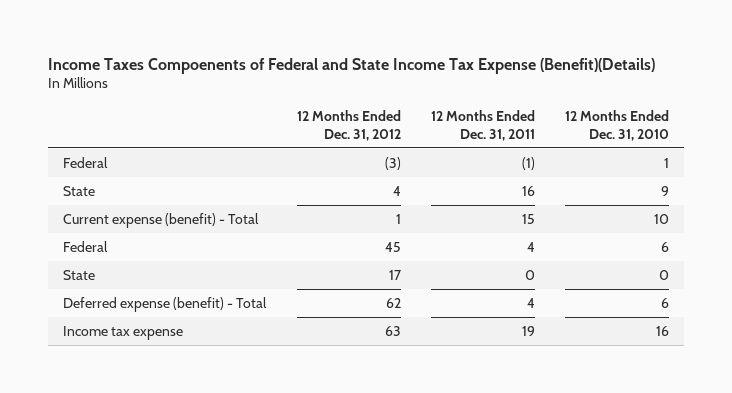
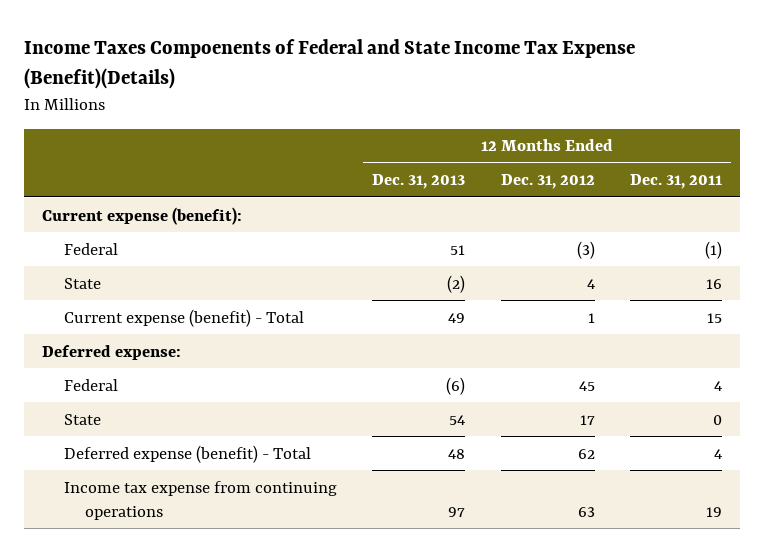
[565,110,670,141] 12 Months Ended Dec. 31, 2010 -> none
none -> [372,174,466,190] Dec. 31, 2013
none -> [42,206,243,225] Current expense (benefit):
none -> [42,344,182,360] Deferred expense:
[63,325,184,340] Income tax expense -> [63,480,337,520] Income tax expense from continuing operations

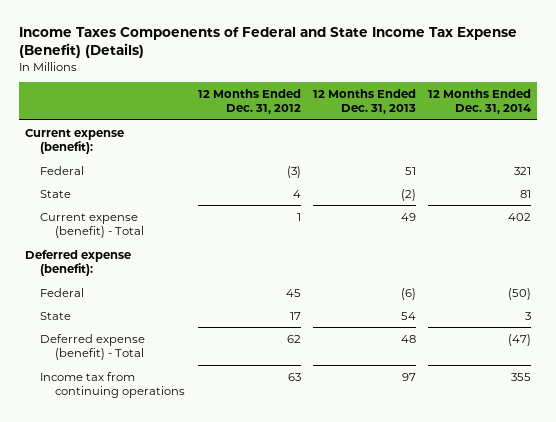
[24,39,636,89] Income Taxes Compoenents of Federal and State Income Tax Expense (Benefit)(Details) -> [18,26,517,58] Income Taxes Compoenents of Federal and State Income Tax Expense (Benefit) (Details)
[630,174,723,190] Dec. 31, 2011 -> none
none -> [428,88,532,115] 12 Months Ended Dec. 31, 2014
[42,344,182,360] Deferred expense: -> [25,249,132,277] Deferred expense (benefit):
[63,480,337,520] Income tax expense from continuing operations -> [40,371,186,399] Income tax from continuing operations

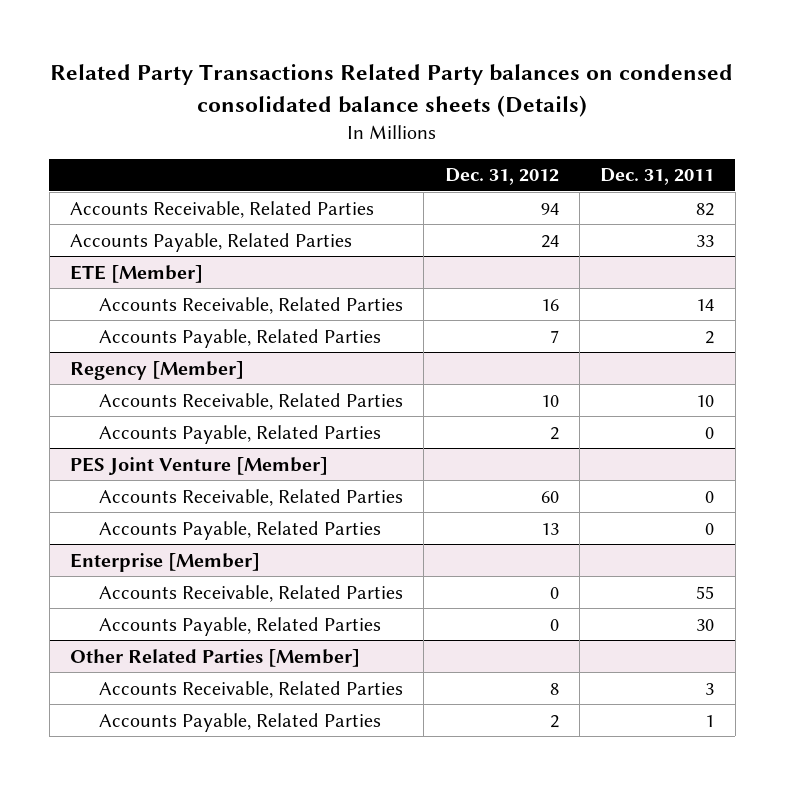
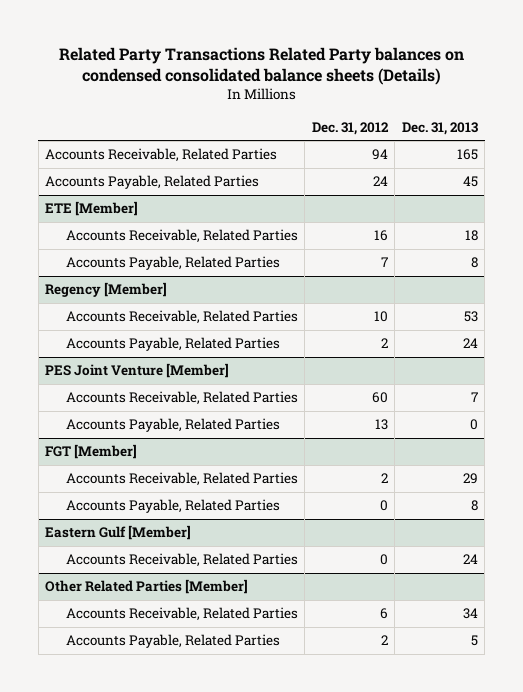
[600,168,715,186] Dec. 31, 2011 -> none
none -> [401,121,478,135] Dec. 31, 2013
[70,552,261,572] Enterprise [Member] -> none
none -> [45,444,138,460] FGT [Member]
[549,586,559,599] 0 -> [380,473,388,484] 2
none -> [45,525,192,541] Eastern Gulf [Member]
none -> [66,553,299,568] Accounts Receivable, Related Parties
[549,682,559,695] 8 -> [379,608,388,620] 6

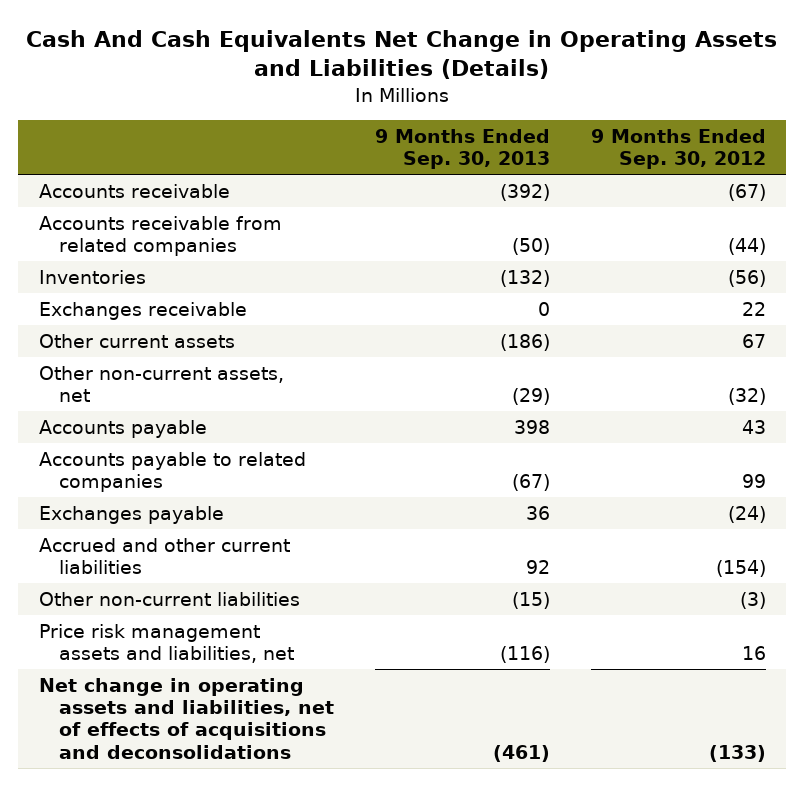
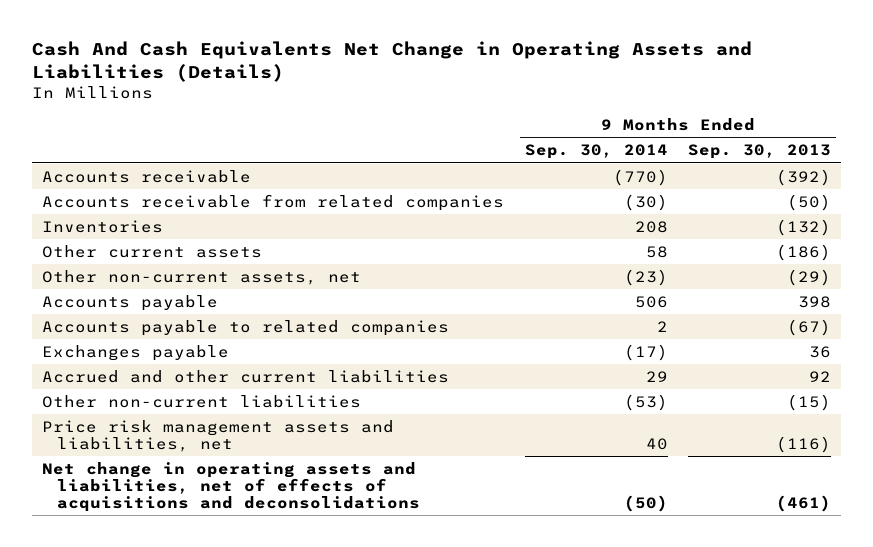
[590,129,766,170] 9 Months Ended Sep. 30, 2012 -> none
none -> [524,144,668,160] Sep. 30, 2014
[38,301,247,320] Exchanges receivable -> none

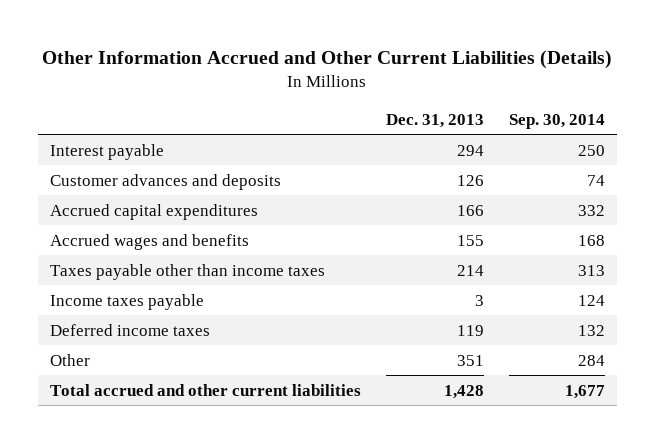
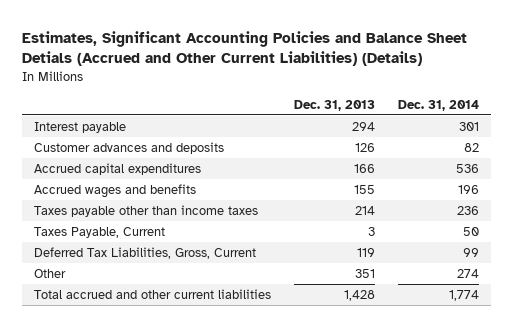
[42,49,613,69] Other Information Accrued and Other Current Liabilities (Details) -> [22,30,468,67] Estimates, Significant Accounting Policies and Balance Sheet Detials (Accrued and Other Current Liabilities) (Details)
[508,113,605,129] Sep. 30, 2014 -> none
none -> [398,99,480,111] Dec. 31, 2014
[49,293,204,310] Income taxes payable -> [33,226,165,238] Taxes Payable, Current
[49,323,210,336] Deferred income taxes -> [33,246,256,259] Deferred Tax Liabilities, Gross, Current

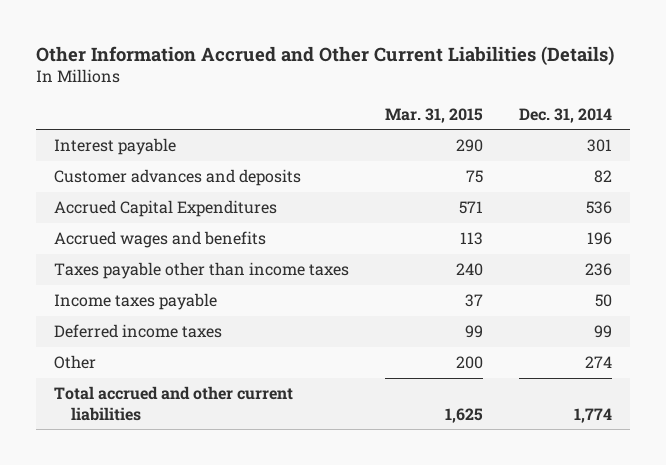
[22,30,468,67] Estimates, Significant Accounting Policies and Balance Sheet Detials (Accrued and Other Current Liabilities) (Details) -> [35,45,614,66] Other Information Accrued and Other Current Liabilities (Details)
[293,99,375,111] Dec. 31, 2013 -> none
none -> [384,107,483,123] Mar. 31, 2015
[33,162,201,175] Accrued capital expenditures -> [53,200,277,218] Accrued Capital Expenditures
[33,246,256,259] Deferred Tax Liabilities, Gross, Current -> none
[33,226,165,238] Taxes Payable, Current -> [53,293,217,311] Income taxes payable
none -> [53,324,222,339] Deferred income taxes

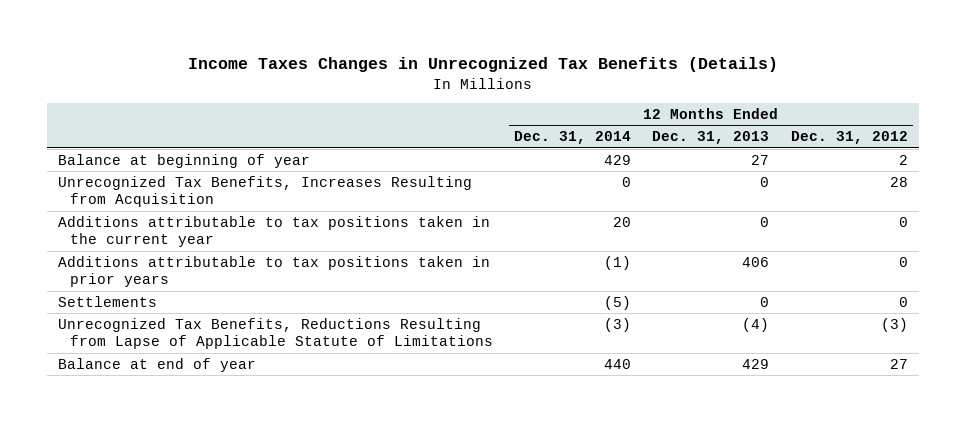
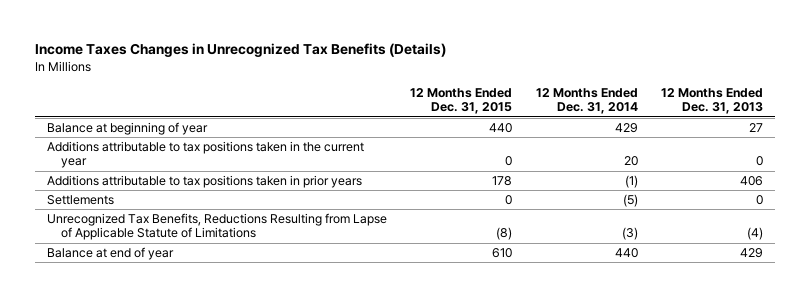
[790,131,908,145] Dec. 31, 2012 -> none
none -> [410,88,513,115] 12 Months Ended Dec. 31, 2015
[57,175,472,208] Unrecognized Tax Benefits, Increases Resulting from Acquisition -> none

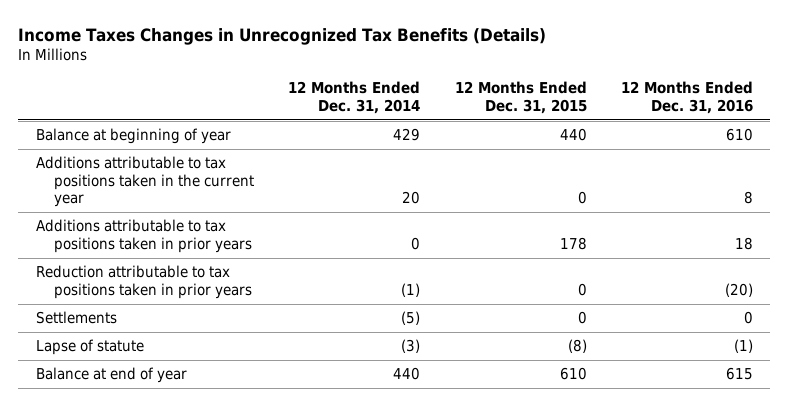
[661,88,764,115] 12 Months Ended Dec. 31, 2013 -> none
none -> [621,81,754,114] 12 Months Ended Dec. 31, 2016
[624,175,638,189] (1) -> [411,236,421,250] 0
none -> [35,265,252,299] Reduction attributable to tax positions taken in prior years
[46,213,387,241] Unrecognized Tax Benefits, Reductions Resulting from Lapse of Applicable Statute of Limitations -> [35,339,144,356] Lapse of statute

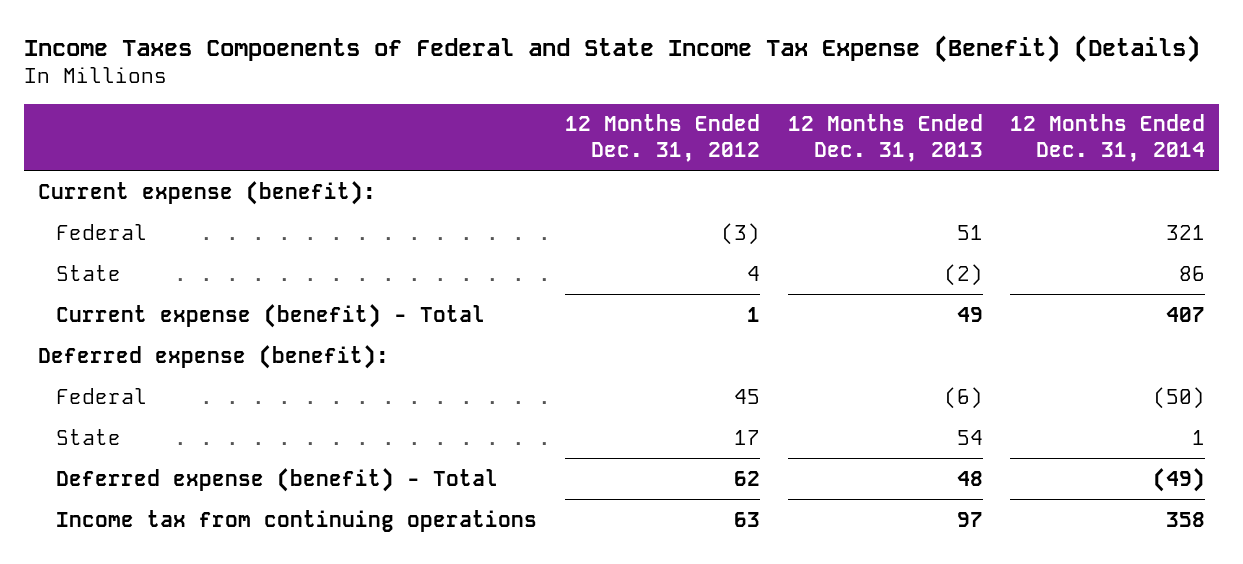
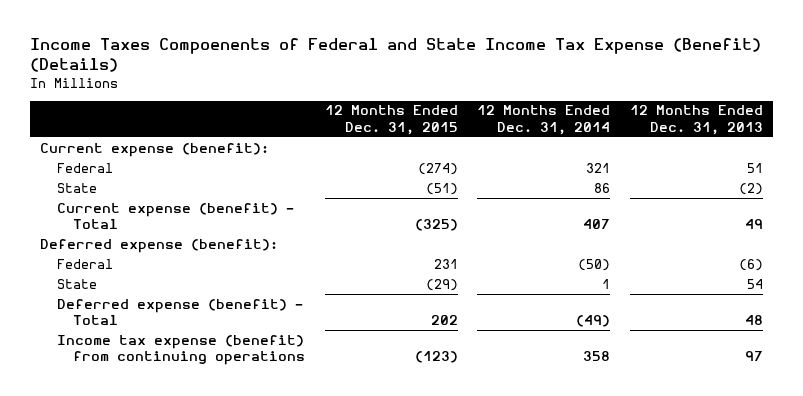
[565,114,761,162] 12 Months Ended Dec. 31, 2012 -> none
none -> [324,105,458,135] 12 Months Ended Dec. 31, 2015
[56,509,538,532] Income tax from continuing operations -> [56,334,305,366] Income tax expense (benefit) from continuing operations

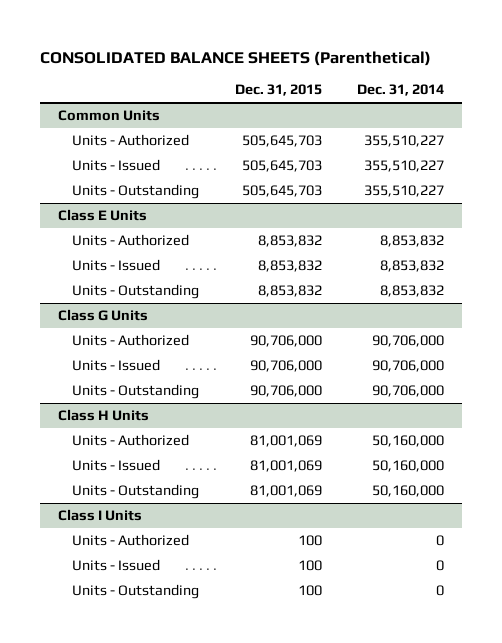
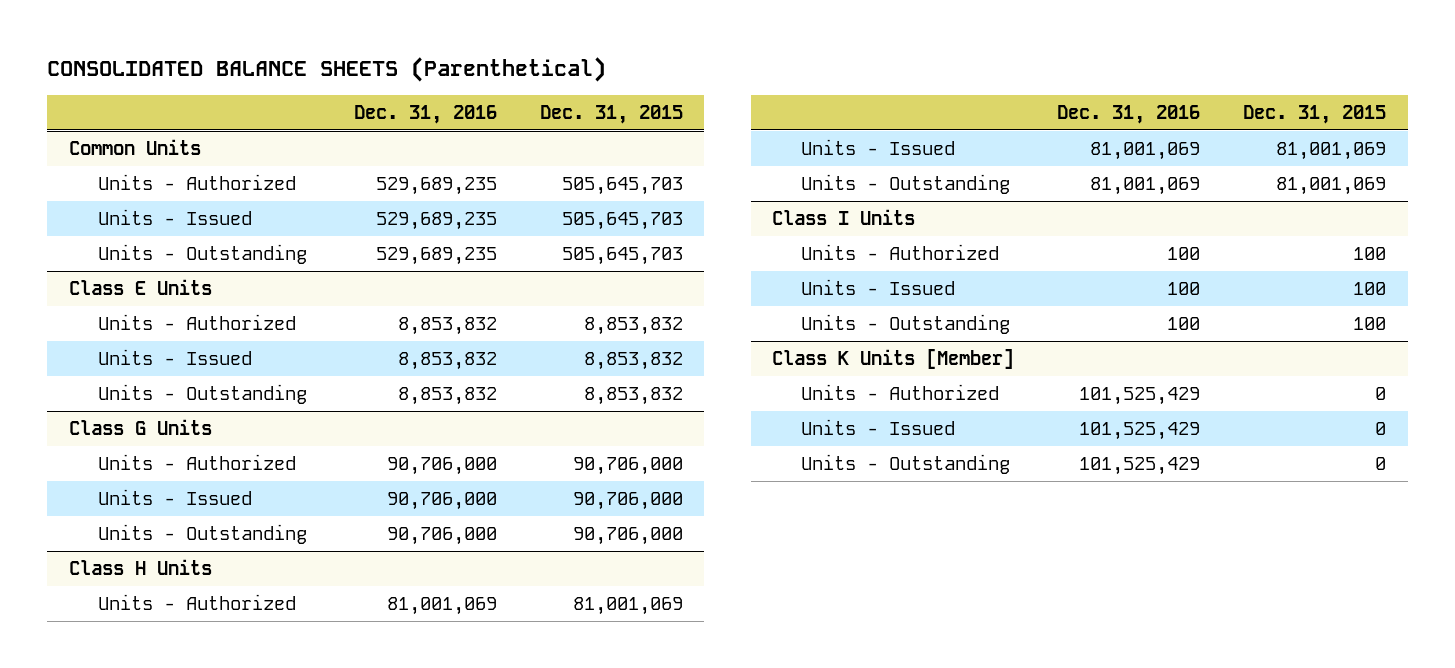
[357,84,445,97] Dec. 31, 2014 -> none
none -> [353,104,497,124] Dec. 31, 2016
none -> [772,348,1015,369] Class K Units [Member]
none -> [801,383,1000,400] Units - Authorized
none -> [801,418,956,435] Units - Issued
none -> [801,453,1011,474] Units - Outstanding

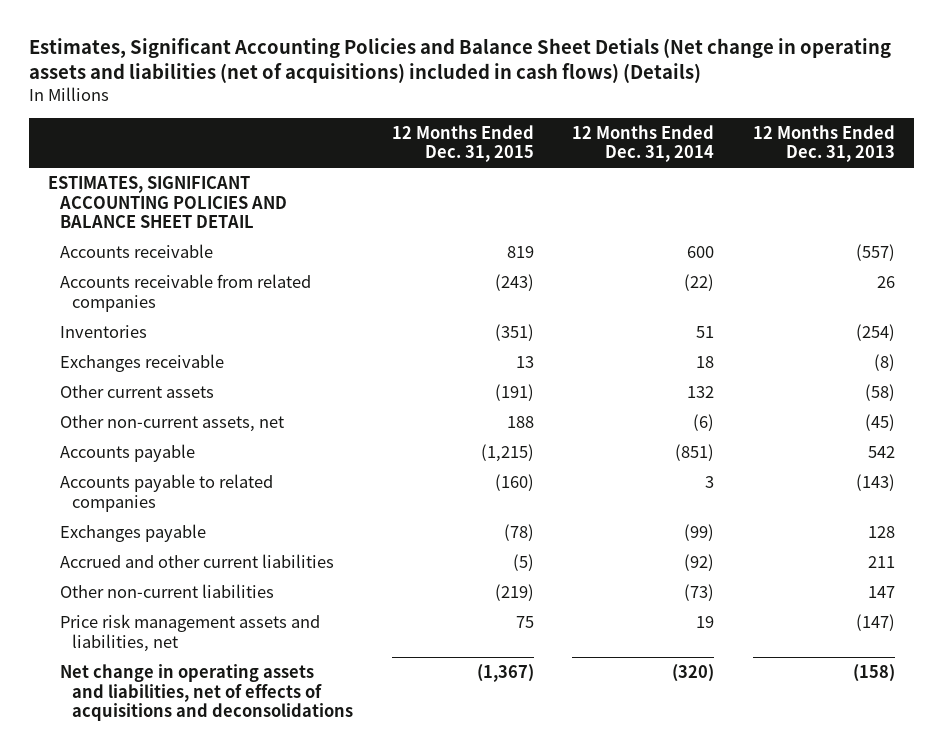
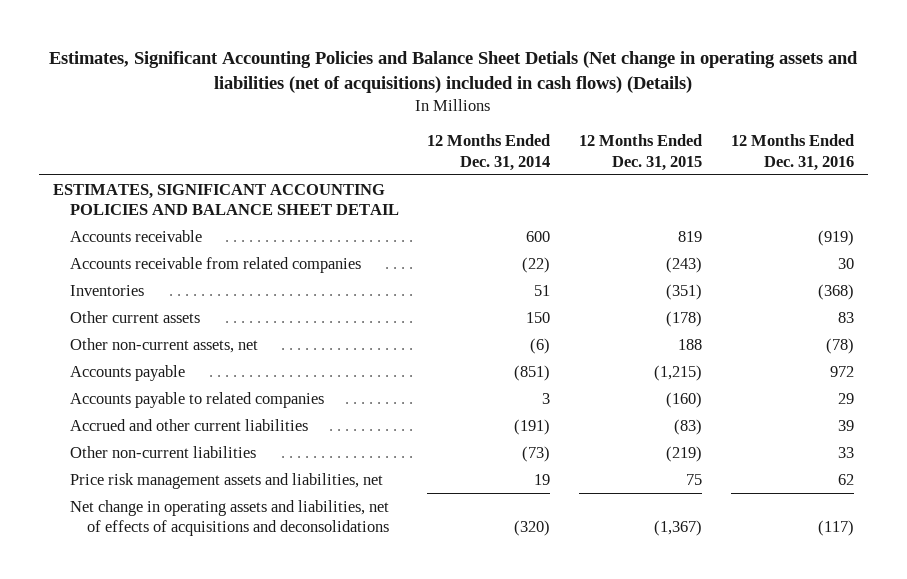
[753,124,896,163] 12 Months Ended Dec. 31, 2013 -> none
none -> [730,134,854,171] 12 Months Ended Dec. 31, 2016
[59,354,224,373] Exchanges receivable -> none
[494,384,534,402] (191) -> [666,310,703,327] (178)
[687,386,715,399] 132 -> [526,311,551,323] 150
[59,524,206,543] Exchanges payable -> none
[512,554,534,572] (5) -> [674,418,703,435] (83)
[684,554,715,572] (92) -> [514,418,551,435] (191)

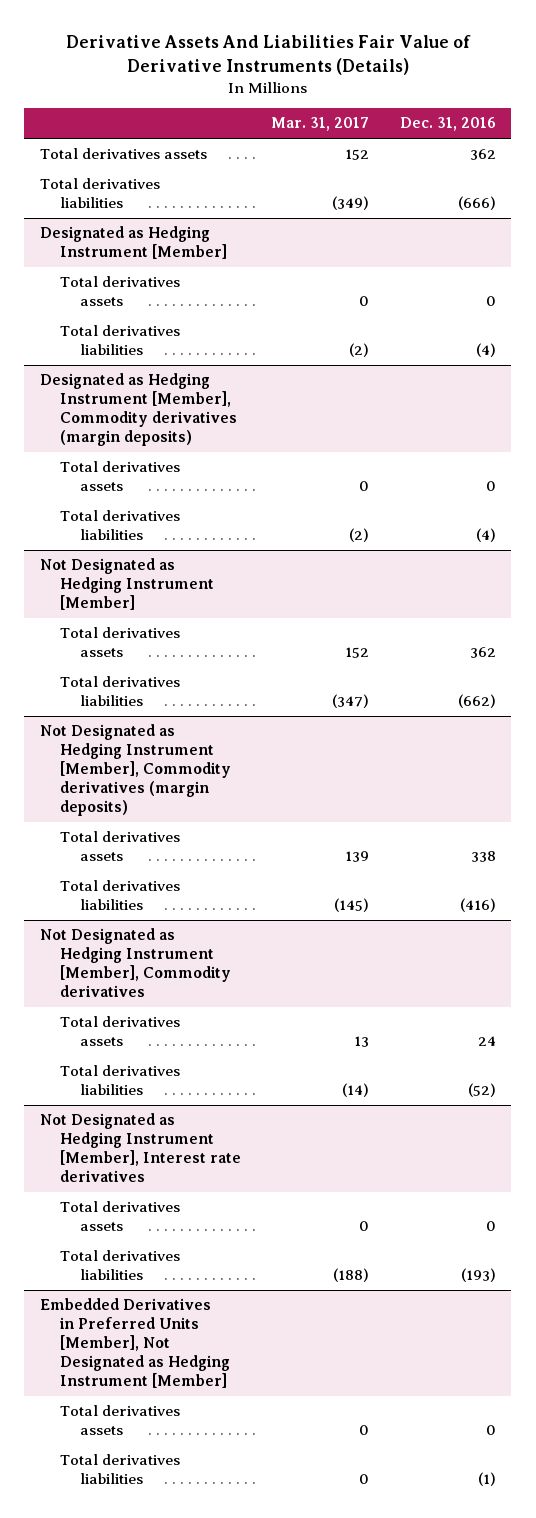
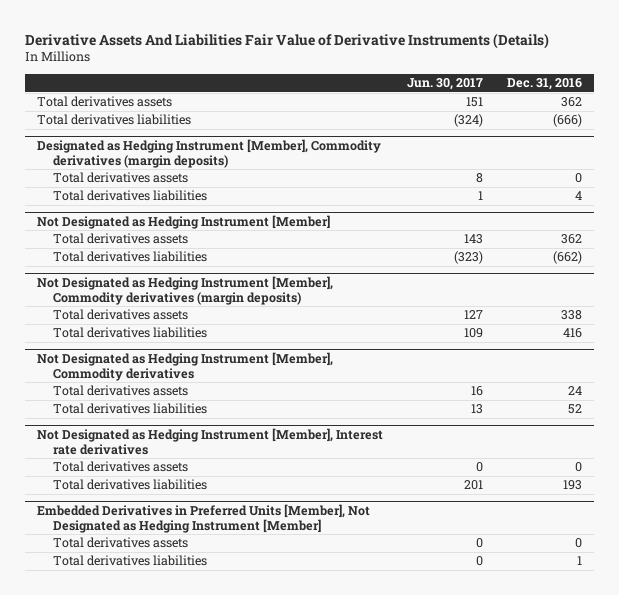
[271,117,370,132] Mar. 31, 2017 -> none
none -> [407,78,484,91] Jun. 30, 2017
[39,226,227,260] Designated as Hedging Instrument [Member] -> none
[59,276,180,307] Total derivatives assets -> none
[59,325,180,356] Total derivatives liabilities -> none
[476,528,497,543] (4) -> [574,191,582,201] 4
[460,898,497,913] (416) -> [562,328,582,339] 416
[468,1083,497,1098] (52) -> [567,404,582,415] 52
[461,1268,497,1283] (193) -> [562,480,582,491] 193
[478,1472,497,1487] (1) -> [576,556,582,566] 1

